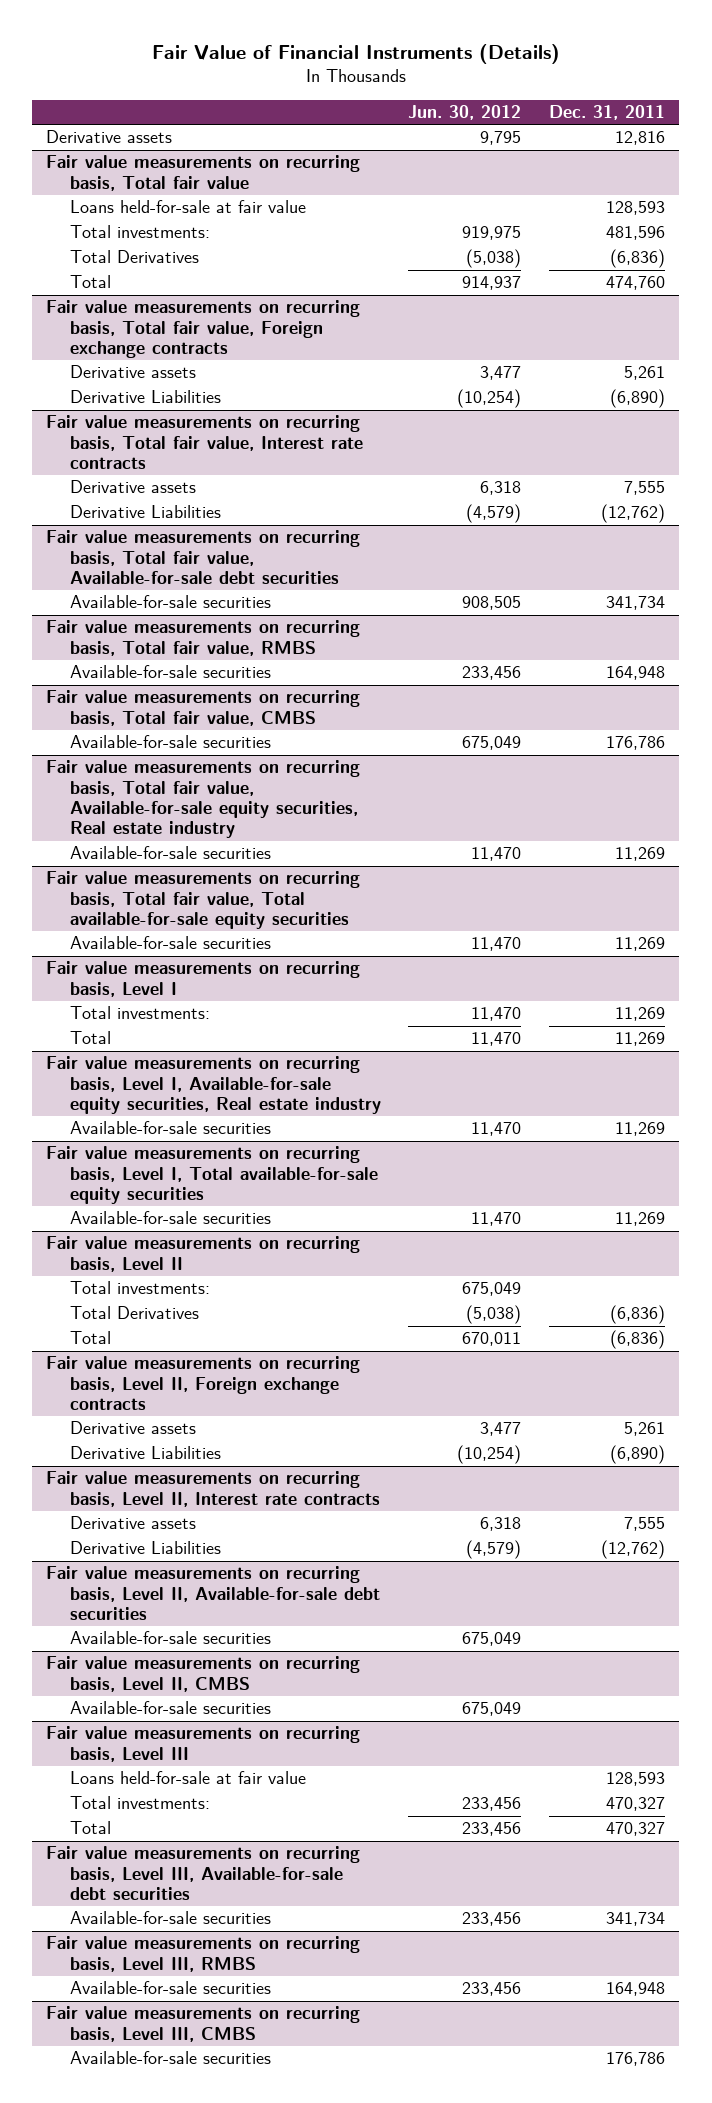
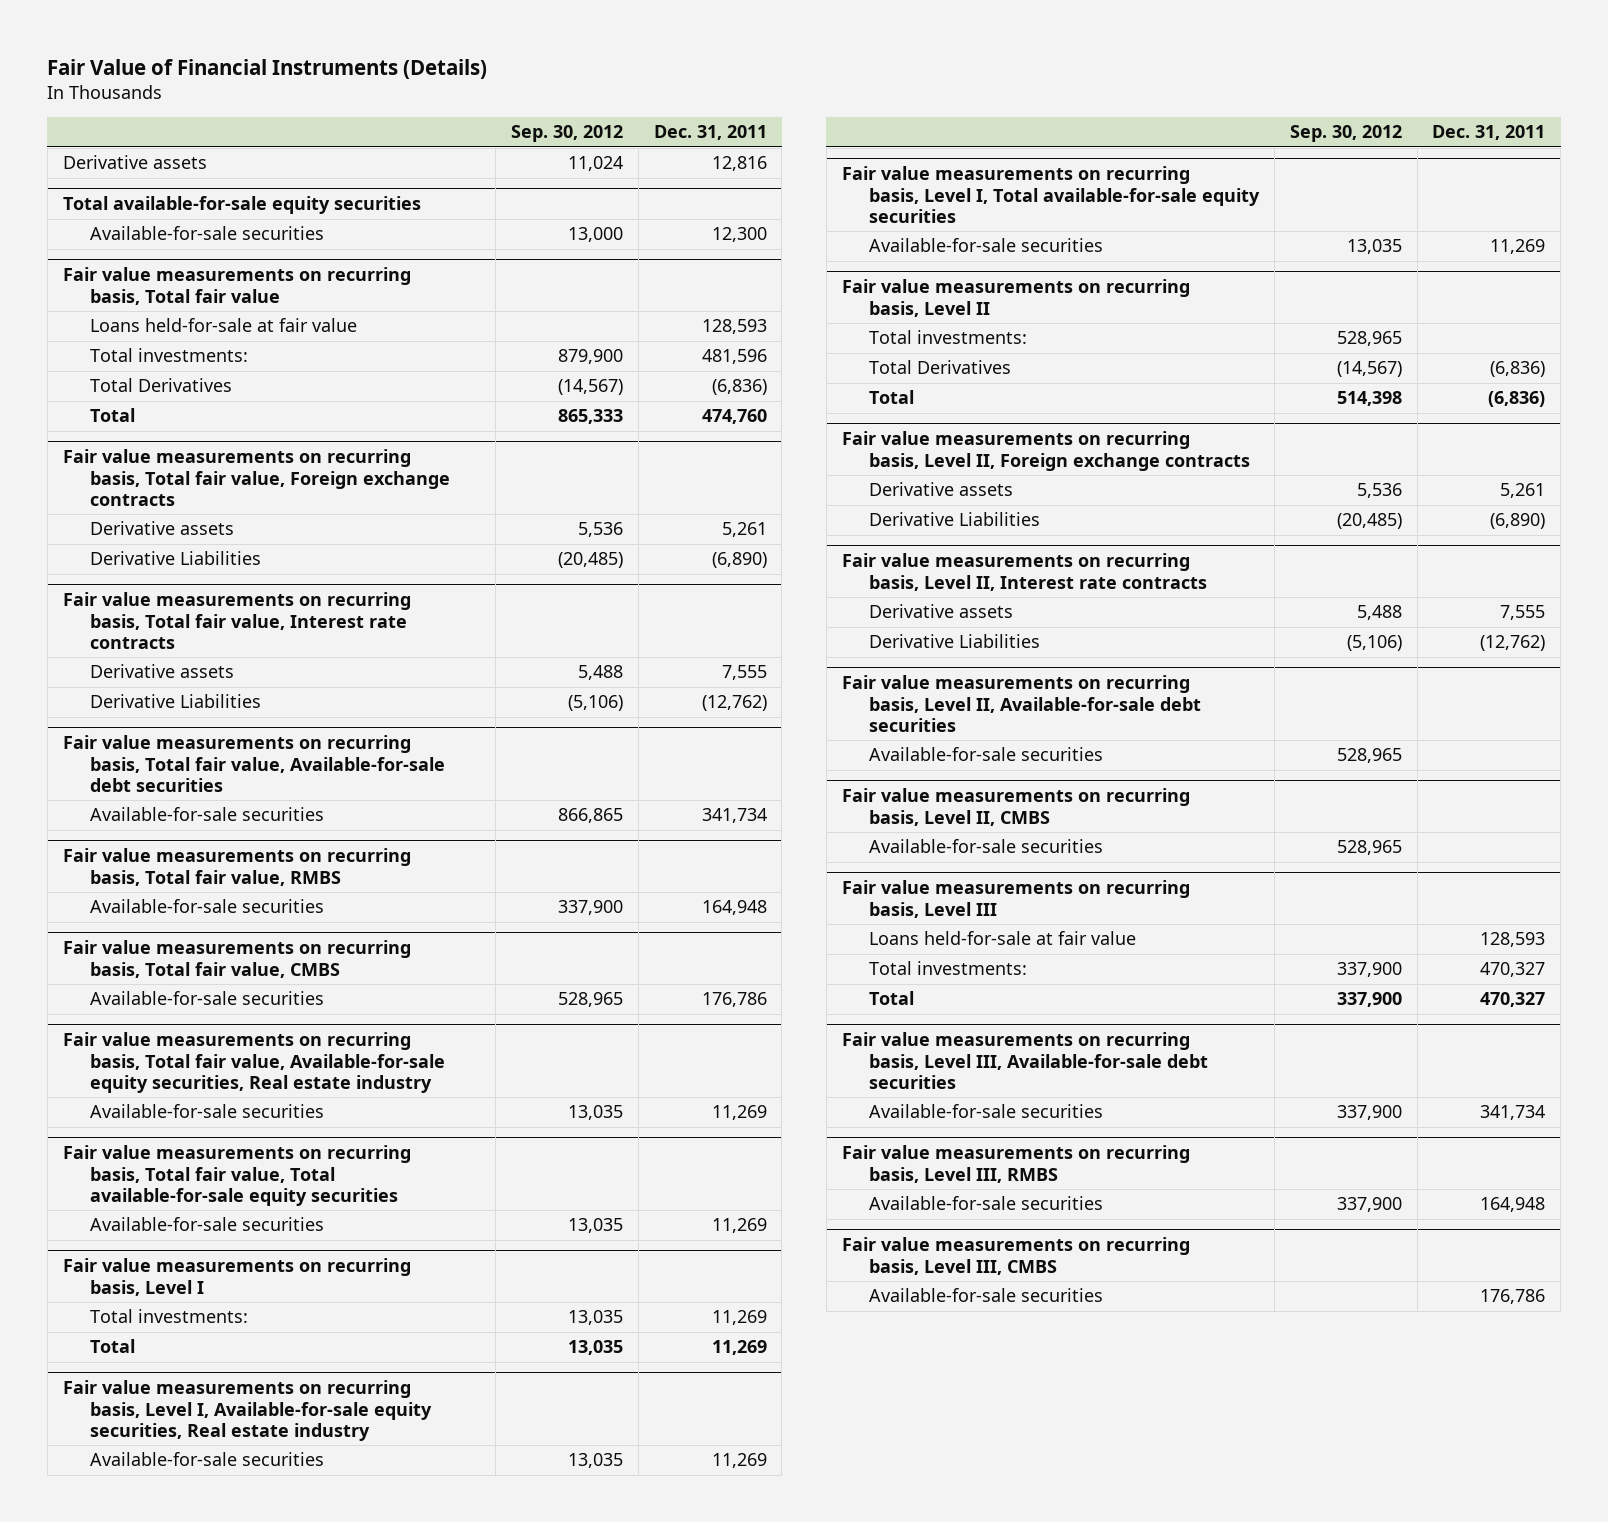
[408,104,522,120] Jun. 30, 2012 -> none
none -> [510,125,623,143] Sep. 30, 2012
none -> [62,196,421,215] Total available-for-sale equity securities
none -> [90,226,325,241] Available-for-sale securities

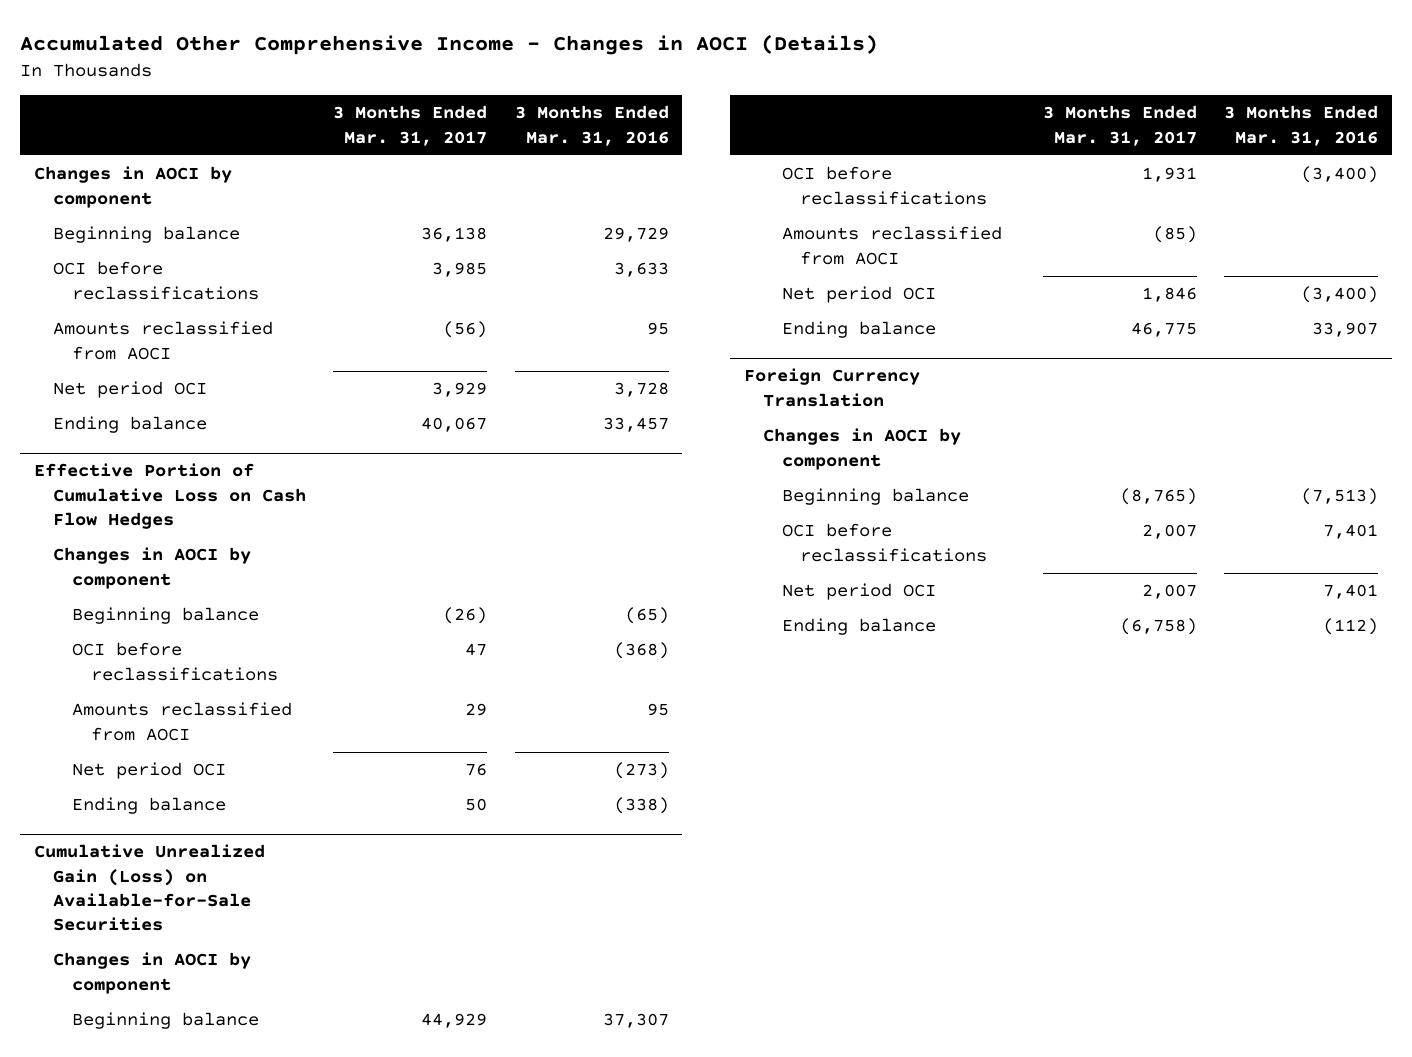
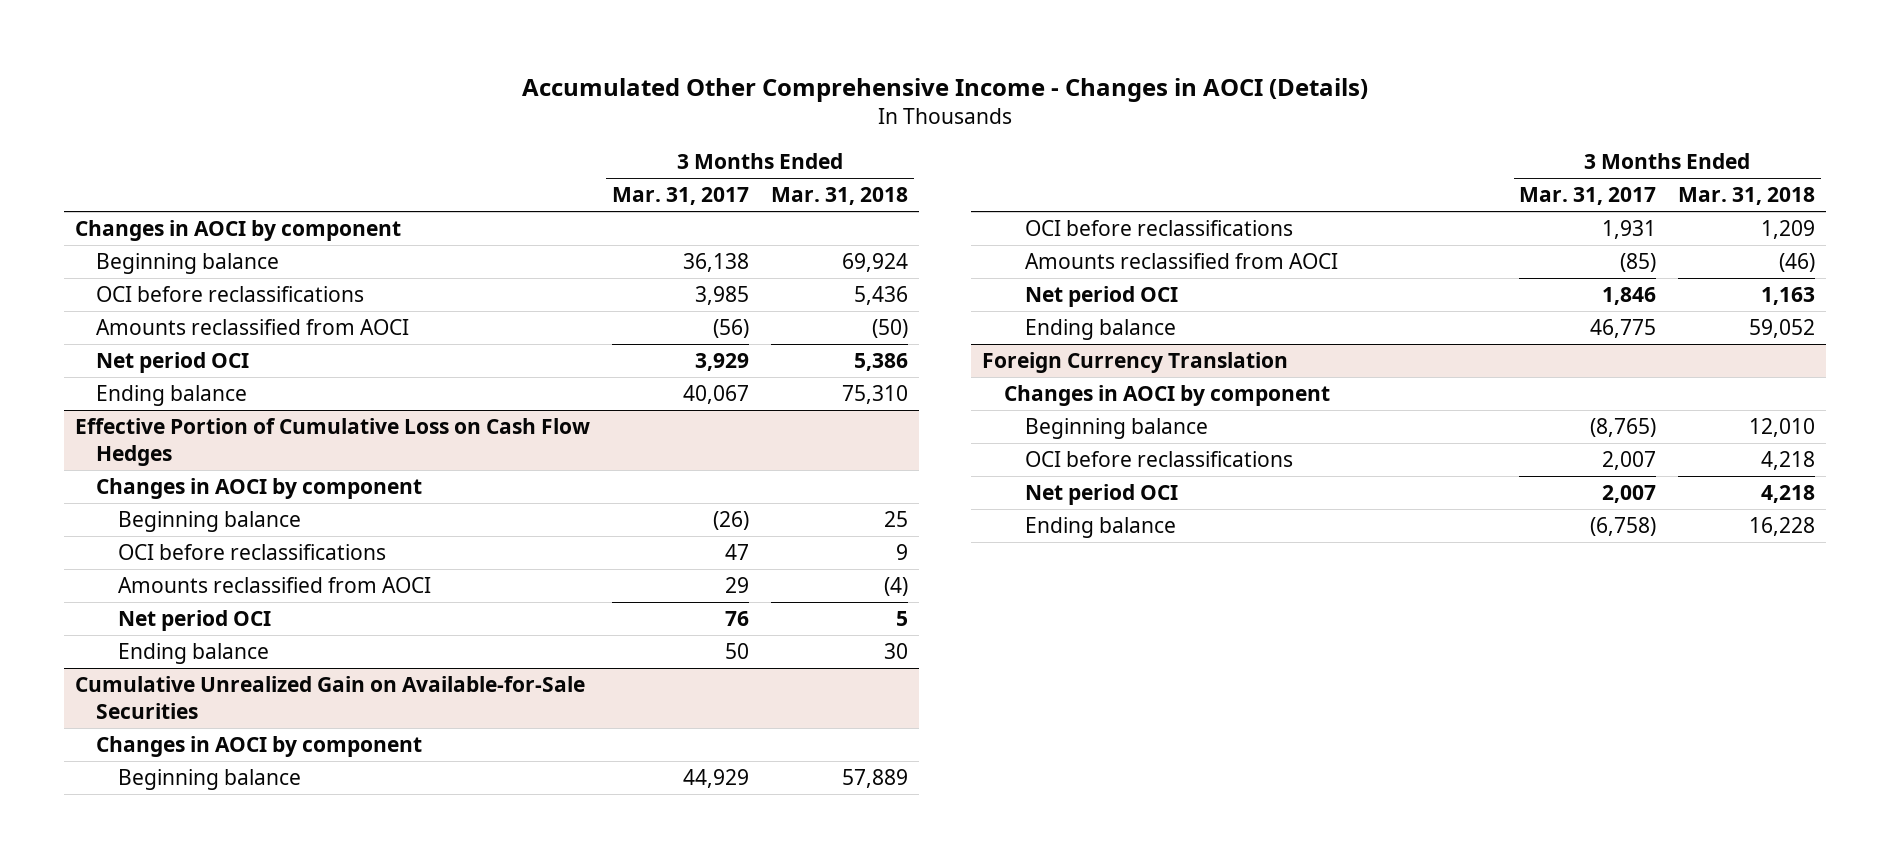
[514,105,669,146] 3 Months Ended Mar. 31, 2016 -> none
none -> [771,187,909,206] Mar. 31, 2018
[33,844,265,932] Cumulative Unrealized Gain (Loss) on Available-for-Sale Securities -> [74,676,585,719] Cumulative Unrealized Gain on Available-for-Sale Securities

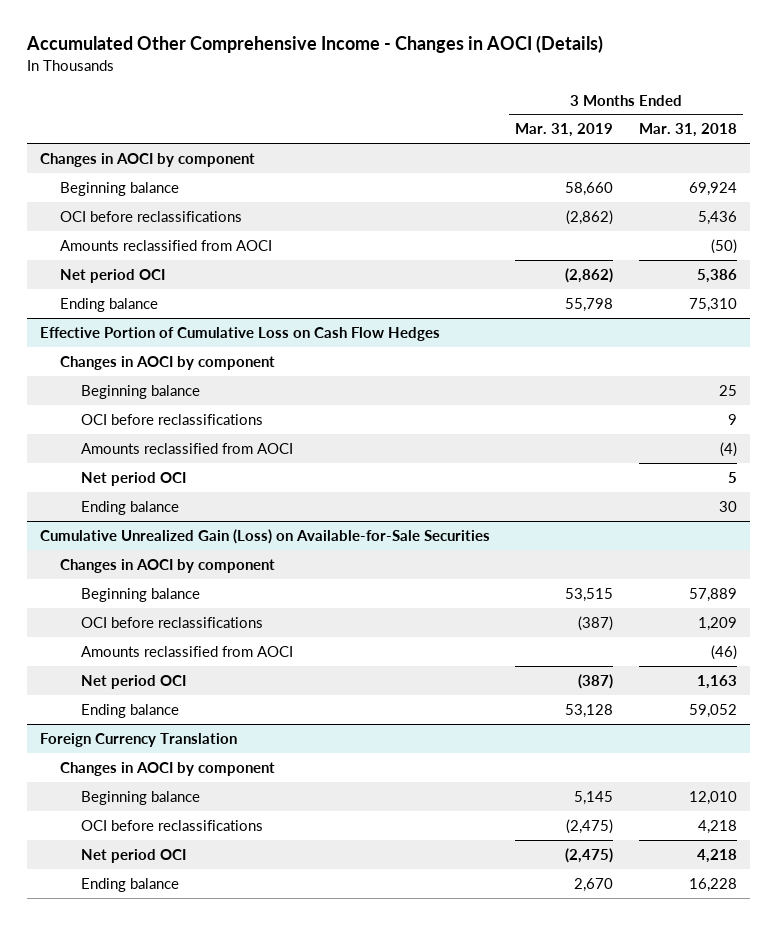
[612,187,750,206] Mar. 31, 2017 -> none
none -> [515,123,614,138] Mar. 31, 2019
[74,676,585,719] Cumulative Unrealized Gain on Available-for-Sale Securities -> [39,528,490,544] Cumulative Unrealized Gain (Loss) on Available-for-Sale Securities

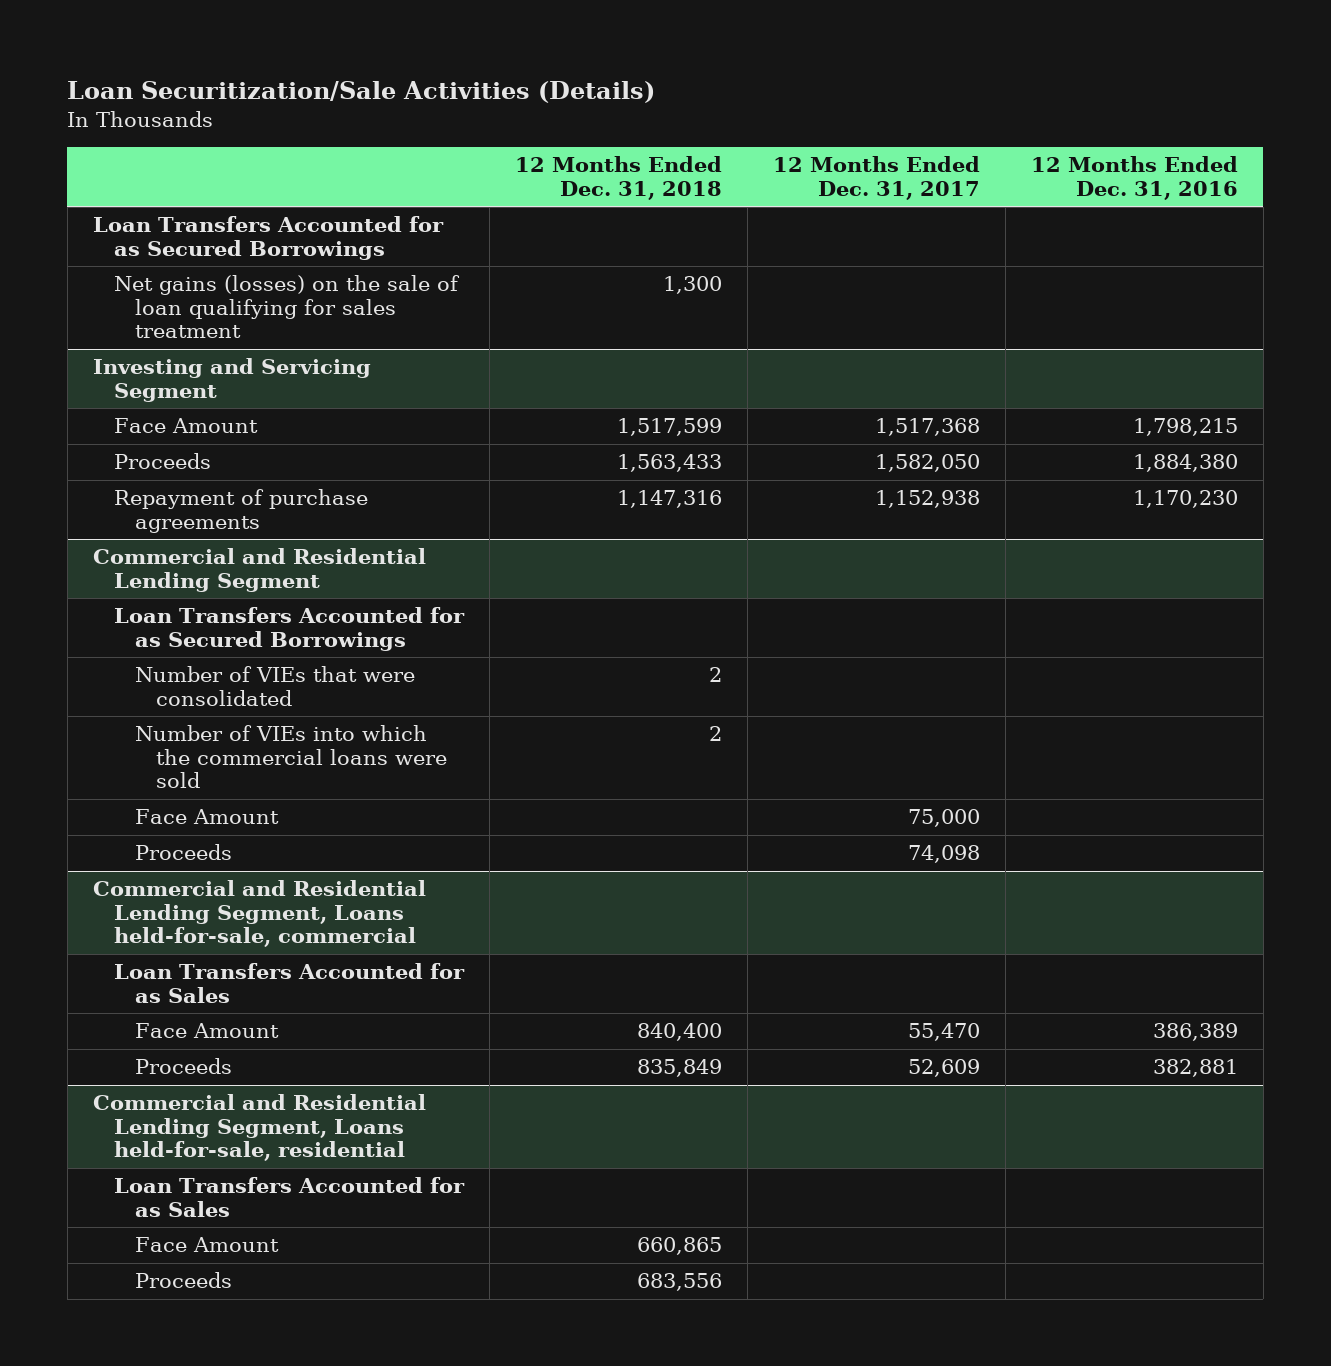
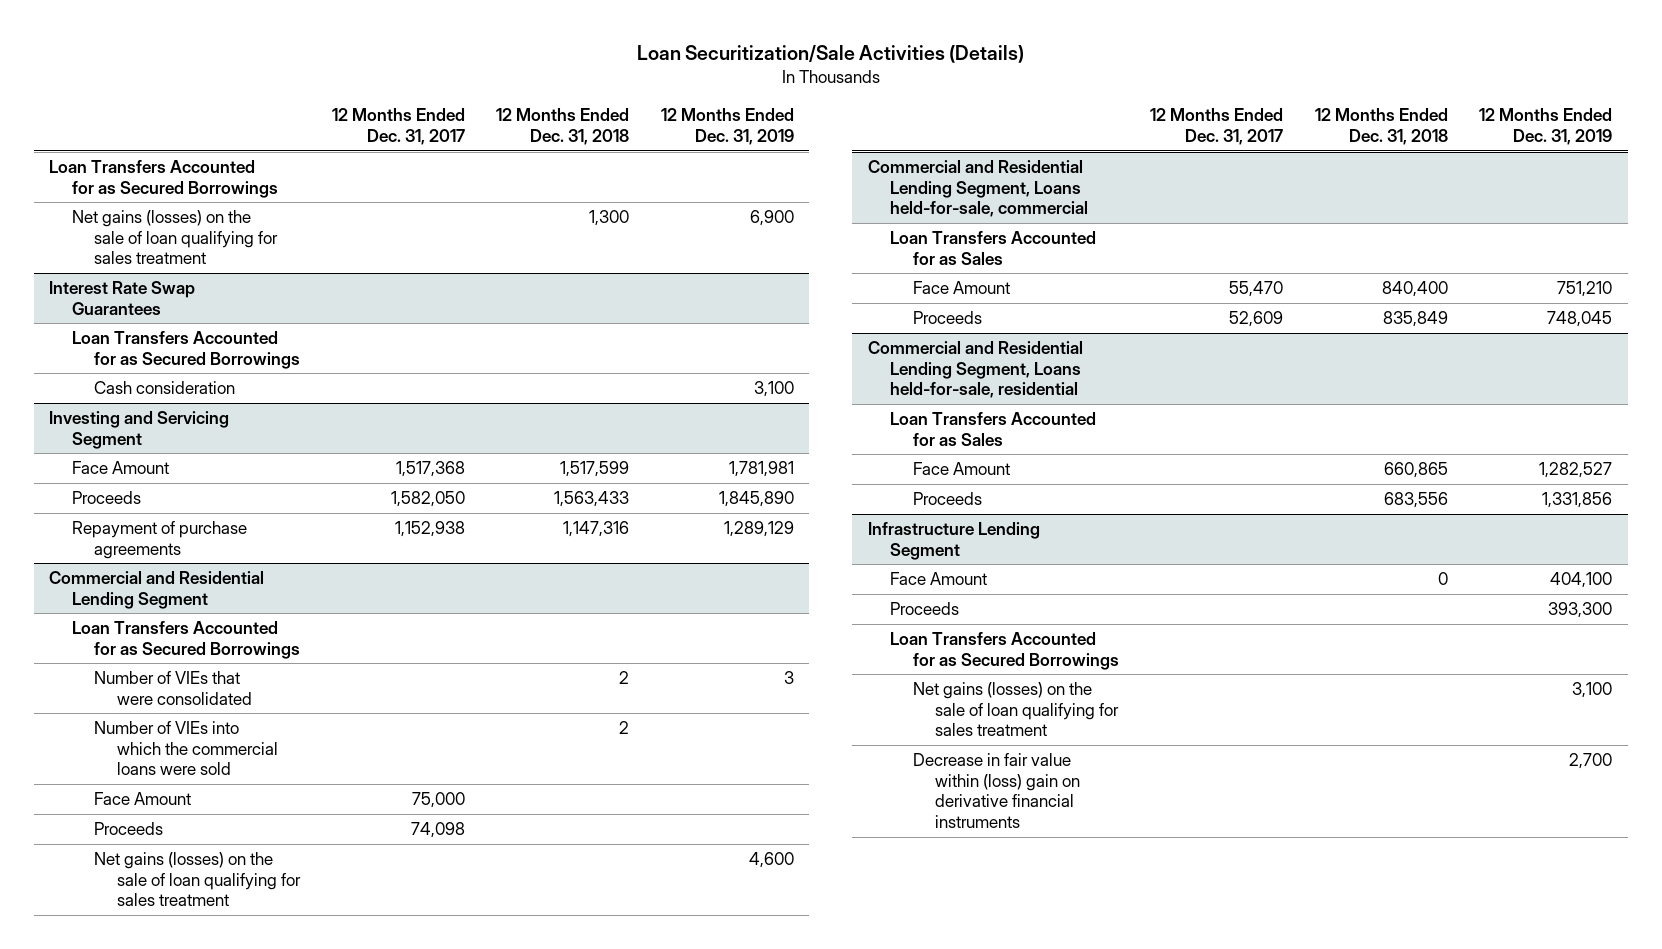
[1030,156,1238,200] 12 Months Ended Dec. 31, 2016 -> none
none -> [660,108,794,145] 12 Months Ended Dec. 31, 2019
none -> [49,281,196,315] Interest Rate Swap Guarantees
none -> [71,331,301,369] Loan Transfers Accounted for as Secured Borrowings
none -> [94,381,236,395] Cash consideration
none -> [94,852,301,907] Net gains (losses) on the sale of loan qualifying for sales treatment
none -> [867,522,1040,560] Infrastructure Lending Segment
none -> [890,572,988,586] Face Amount
none -> [890,602,960,616] Proceeds
none -> [890,632,1119,670] Loan Transfers Accounted for as Secured Borrowings
none -> [912,682,1120,737] Net gains (losses) on the sale of loan qualifying for sales treatment
none -> [912,753,1081,828] Decrease in fair value within (loss) gain on derivative financial instruments

